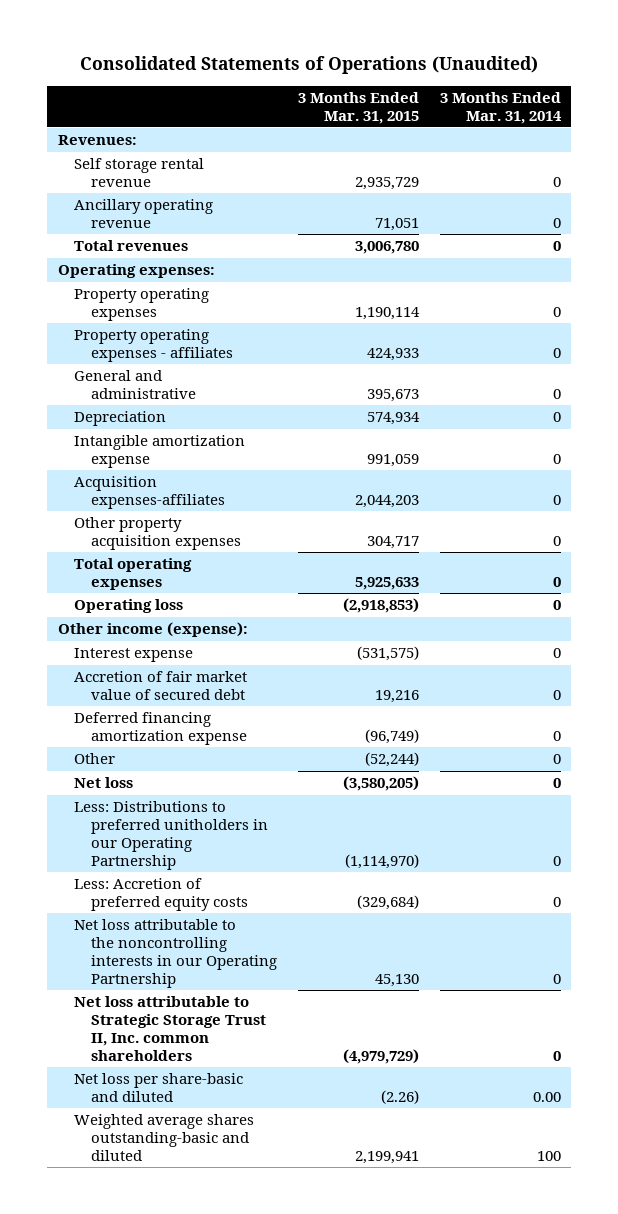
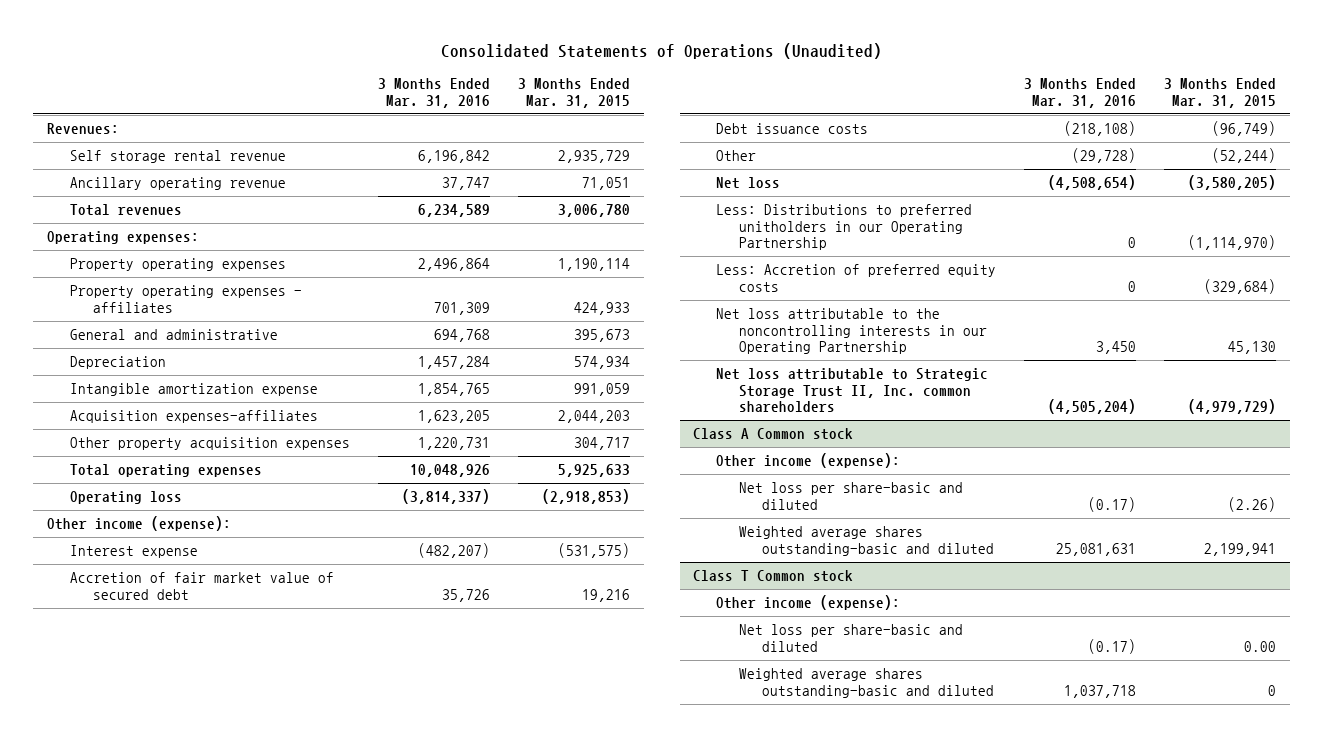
[439,91,562,124] 3 Months Ended Mar. 31, 2014 -> none
none -> [378,78,491,108] 3 Months Ended Mar. 31, 2016
[74,712,247,746] Deferred financing amortization expense -> [716,123,869,135] Debt issuance costs
none -> [693,428,854,441] Class A Common stock
none -> [716,453,901,469] Other income (expense):
none -> [693,570,854,583] Class T Common stock
none -> [716,595,901,611] Other income (expense):
none -> [739,624,964,652] Net loss per share-basic and diluted
none -> [739,668,994,698] Weighted average shares outstanding-basic and diluted

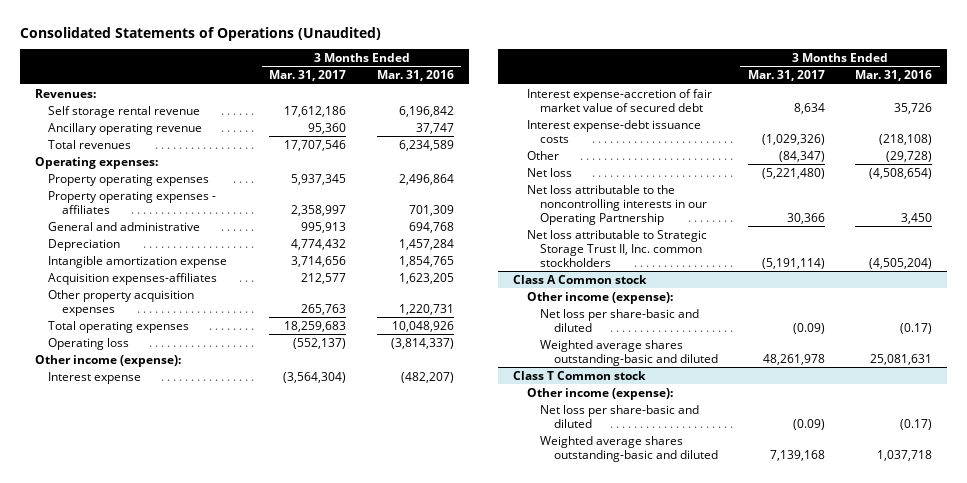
[517,78,630,108] 3 Months Ended Mar. 31, 2015 -> none
none -> [269,70,347,82] Mar. 31, 2017
[70,572,335,600] Accretion of fair market value of secured debt -> [526,88,712,112] Interest expense-accretion of fair market value of secured debt
[716,123,869,135] Debt issuance costs -> [526,119,701,143] Interest expense-debt issuance costs
[716,204,973,251] Less: Distributions to preferred unitholders in our Operating Partnership -> none
[716,264,997,292] Less: Accretion of preferred equity costs -> none
[716,368,989,413] Net loss attributable to Strategic Storage Trust II, Inc. common shareholders -> [526,229,707,267] Net loss attributable to Strategic Storage Trust II, Inc. common stockholders

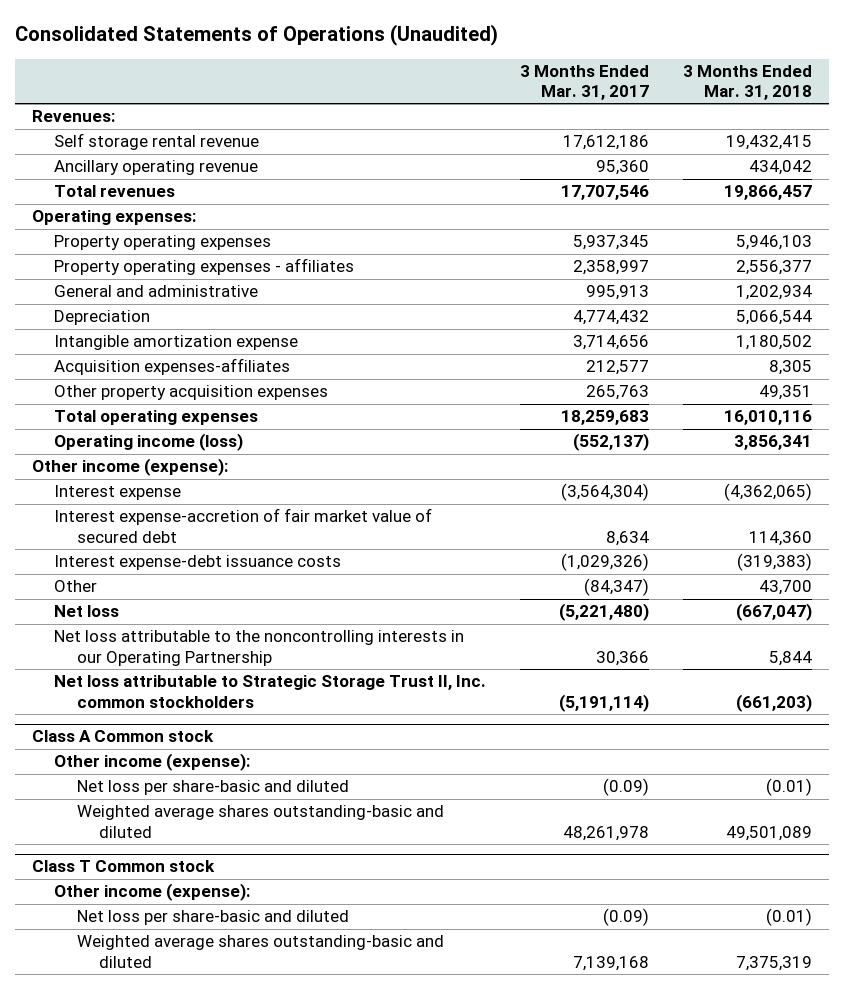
[376,70,454,82] Mar. 31, 2016 -> none
none -> [682,65,812,101] 3 Months Ended Mar. 31, 2018
[48,337,130,350] Operating loss -> [54,433,244,452] Operating income (loss)

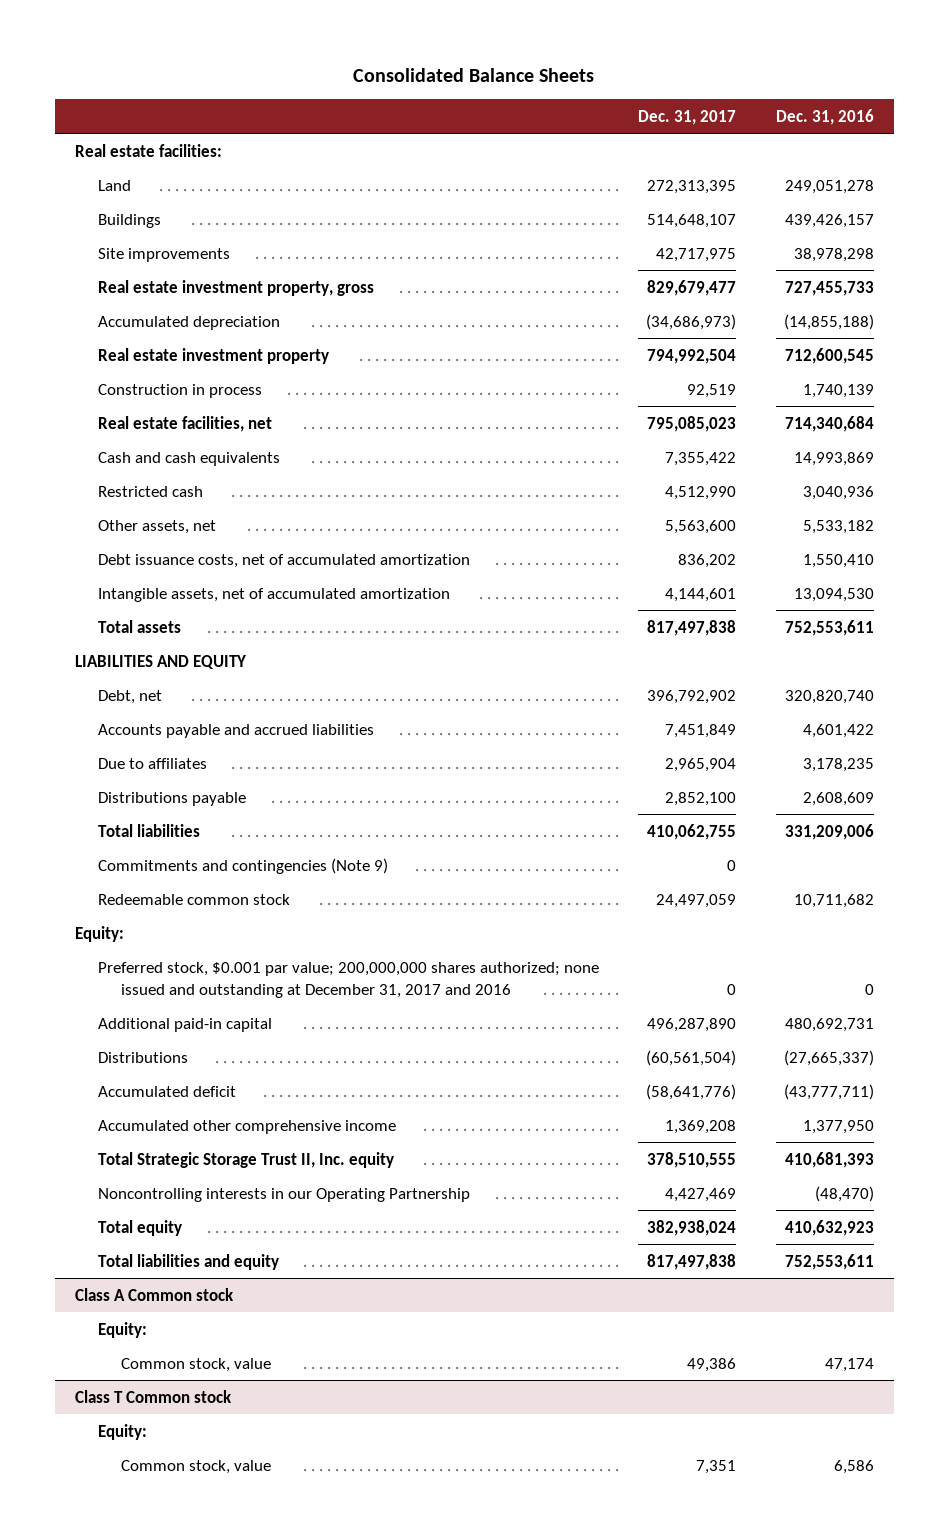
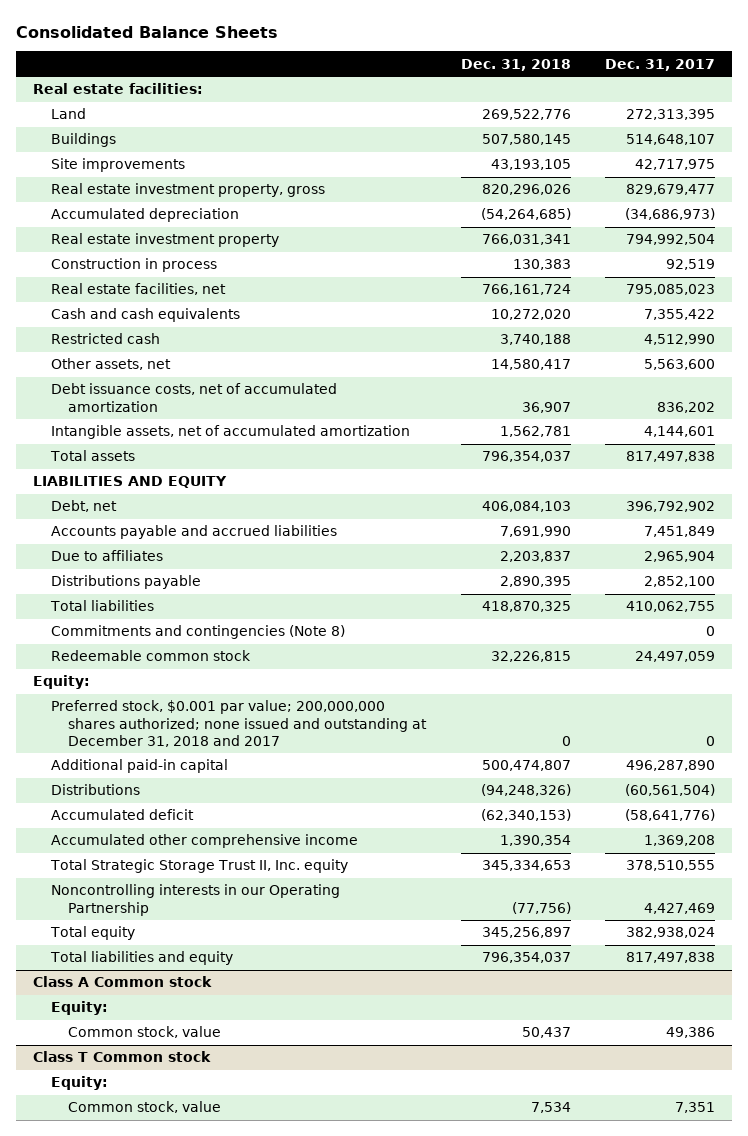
[776,108,875,125] Dec. 31, 2016 -> none
none -> [460,58,571,71] Dec. 31, 2018
[97,857,388,874] Commitments and contingencies (Note 9) -> [50,625,345,640] Commitments and contingencies (Note 8)
[97,961,599,998] Preferred stock, $0.001 par value; 200,000,000 shares authorized; none issued and outstanding at December 31, 2017 and 2016 -> [50,700,428,747] Preferred stock, $0.001 par value; 200,000,000 shares authorized; none issued and outstanding at December 31, 2018 and 2017

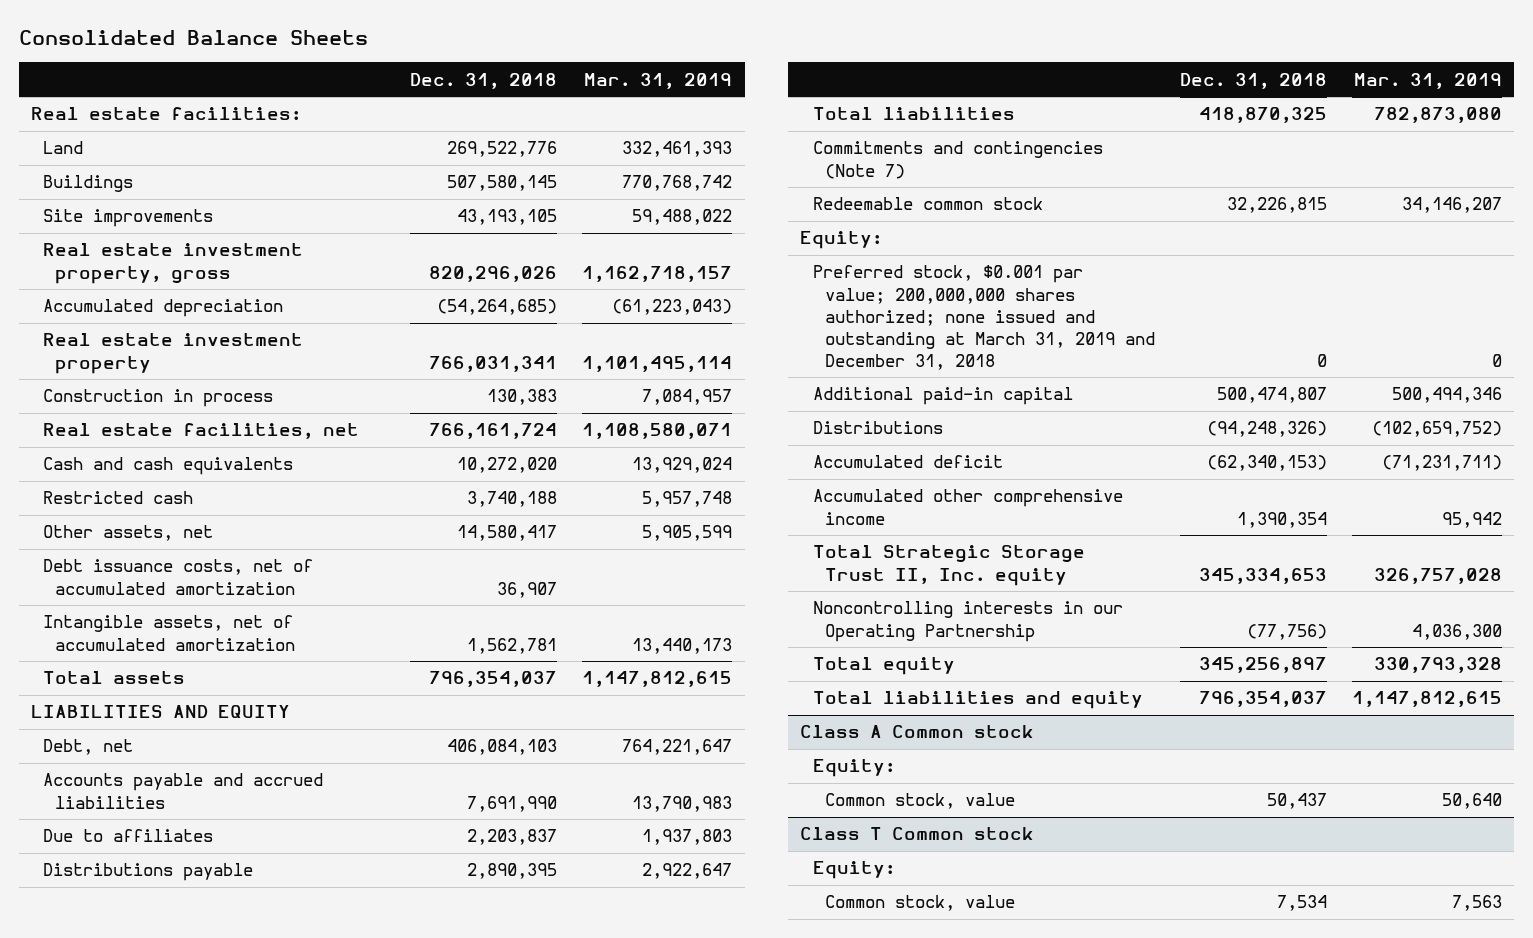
[604,58,715,71] Dec. 31, 2017 -> none
none -> [584,72,733,89] Mar. 31, 2019
[50,625,345,640] Commitments and contingencies (Note 8) -> [812,141,1103,179] Commitments and contingencies (Note 7)
[50,700,428,747] Preferred stock, $0.001 par value; 200,000,000 shares authorized; none issued and outstanding at December 31, 2018 and 2017 -> [812,265,1155,371] Preferred stock, $0.001 par value; 200,000,000 shares authorized; none issued and outstanding at March 31, 2019 and December 31, 2018

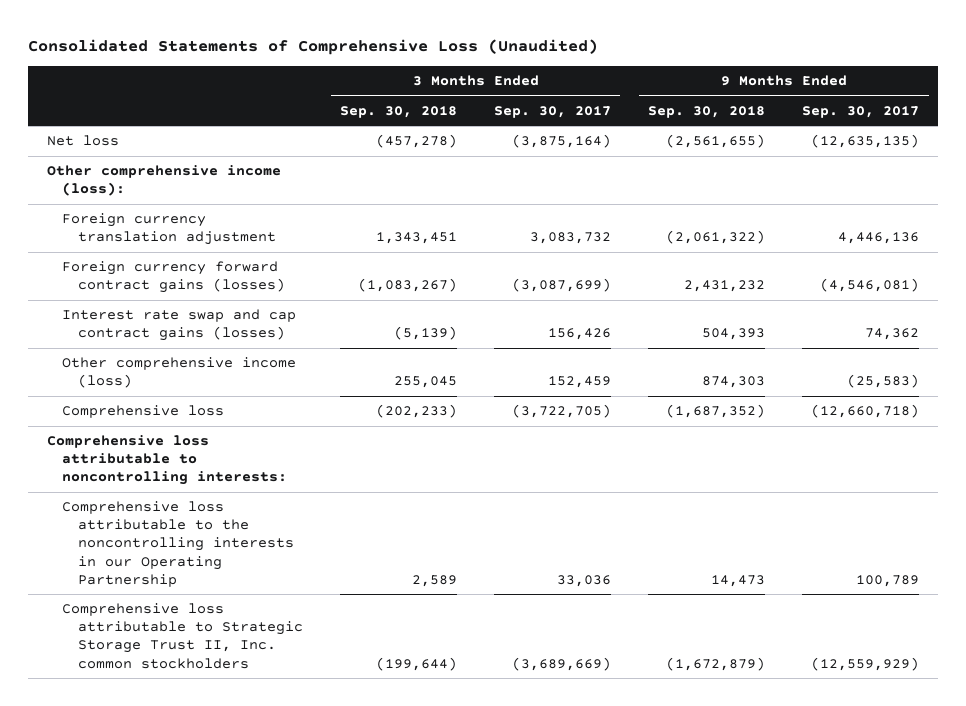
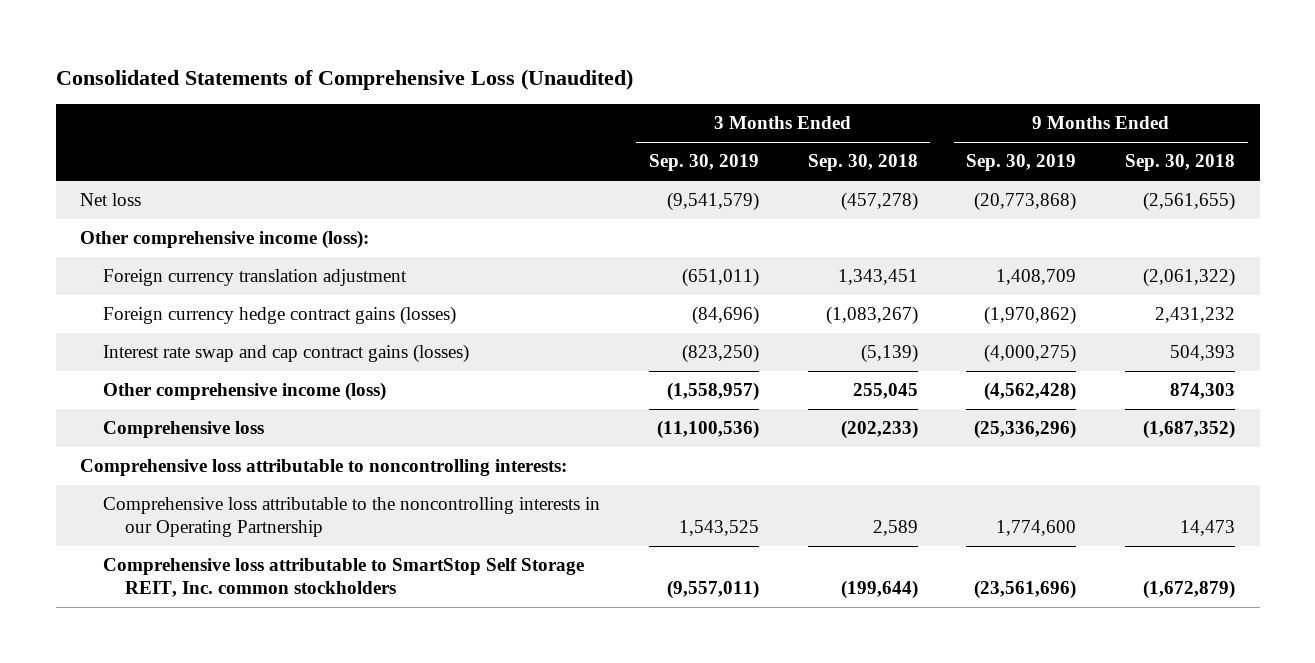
[494,105,612,118] Sep. 30, 2017 -> none
[802,105,920,118] Sep. 30, 2017 -> none
none -> [648,154,759,172] Sep. 30, 2019
none -> [966,154,1077,172] Sep. 30, 2019
[62,261,285,294] Foreign currency forward contract gains (losses) -> [102,306,456,326] Foreign currency hedge contract gains (losses)
[62,603,303,669] Comprehensive loss attributable to Strategic Storage Trust II, Inc. common stockholders -> [102,558,584,597] Comprehensive loss attributable to SmartStop Self Storage REIT, Inc. common stockholders

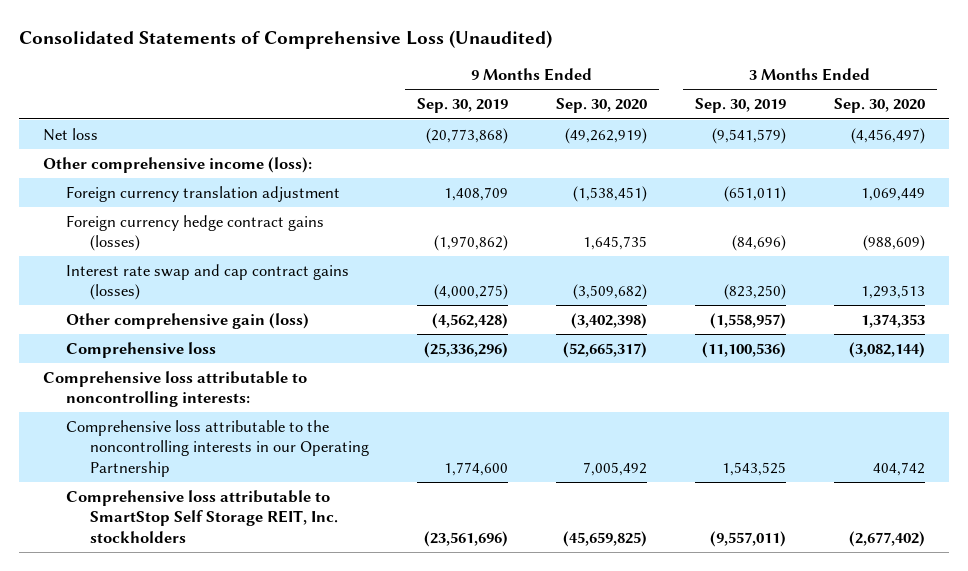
[807,154,918,172] Sep. 30, 2018 -> none
[1125,154,1236,172] Sep. 30, 2018 -> none
none -> [555,98,647,114] Sep. 30, 2020
none -> [834,98,926,114] Sep. 30, 2020
[102,382,386,402] Other comprehensive income (loss) -> [66,312,310,329] Other comprehensive gain (loss)
[102,558,584,597] Comprehensive loss attributable to SmartStop Self Storage REIT, Inc. common stockholders -> [66,489,338,543] Comprehensive loss attributable to SmartStop Self Storage REIT, Inc. stockholders

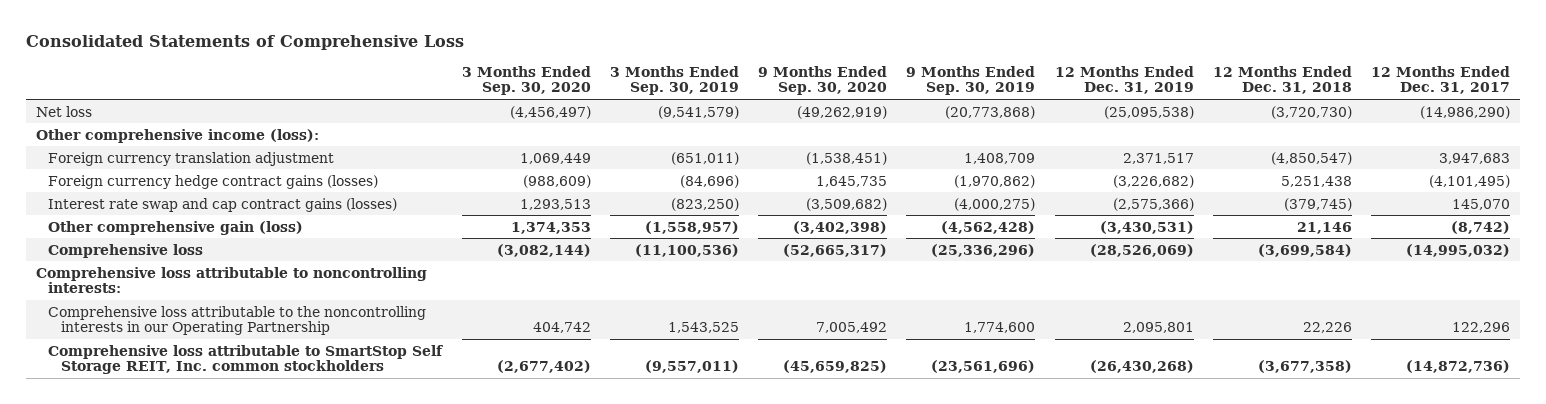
[18,30,552,50] Consolidated Statements of Comprehensive Loss (Unaudited) -> [26,34,465,50] Consolidated Statements of Comprehensive Loss
none -> [1054,65,1194,95] 12 Months Ended Dec. 31, 2019
none -> [1212,65,1352,95] 12 Months Ended Dec. 31, 2018
none -> [1371,65,1511,95] 12 Months Ended Dec. 31, 2017
[66,489,338,543] Comprehensive loss attributable to SmartStop Self Storage REIT, Inc. stockholders -> [48,344,444,375] Comprehensive loss attributable to SmartStop Self Storage REIT, Inc. common stockholders

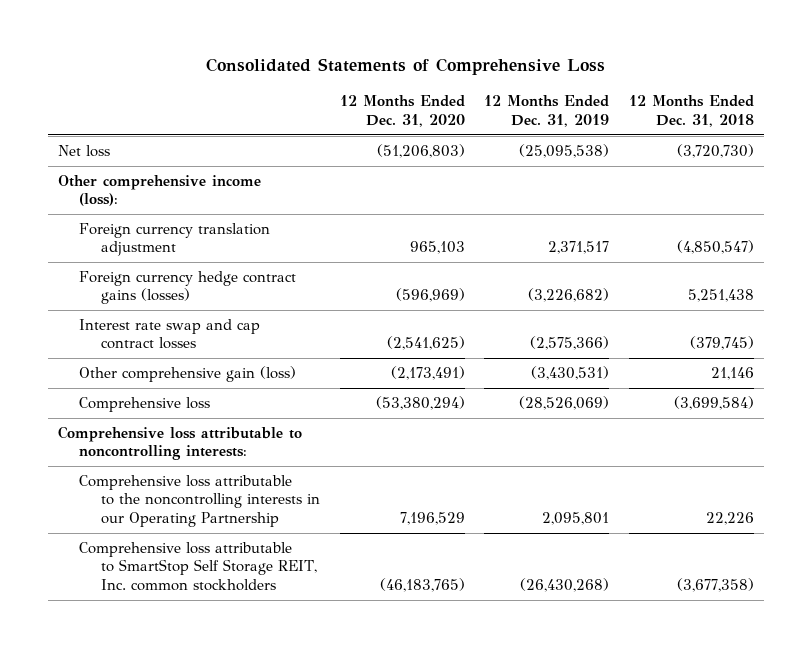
[461,65,591,96] 3 Months Ended Sep. 30, 2020 -> none
[609,65,739,96] 3 Months Ended Sep. 30, 2019 -> none
[758,65,888,96] 9 Months Ended Sep. 30, 2020 -> none
[906,65,1036,96] 9 Months Ended Sep. 30, 2019 -> none
[1371,65,1511,95] 12 Months Ended Dec. 31, 2017 -> none
none -> [339,95,465,127] 12 Months Ended Dec. 31, 2020
[48,197,398,212] Interest rate swap and cap contract gains (losses) -> [79,319,261,350] Interest rate swap and cap contract losses

